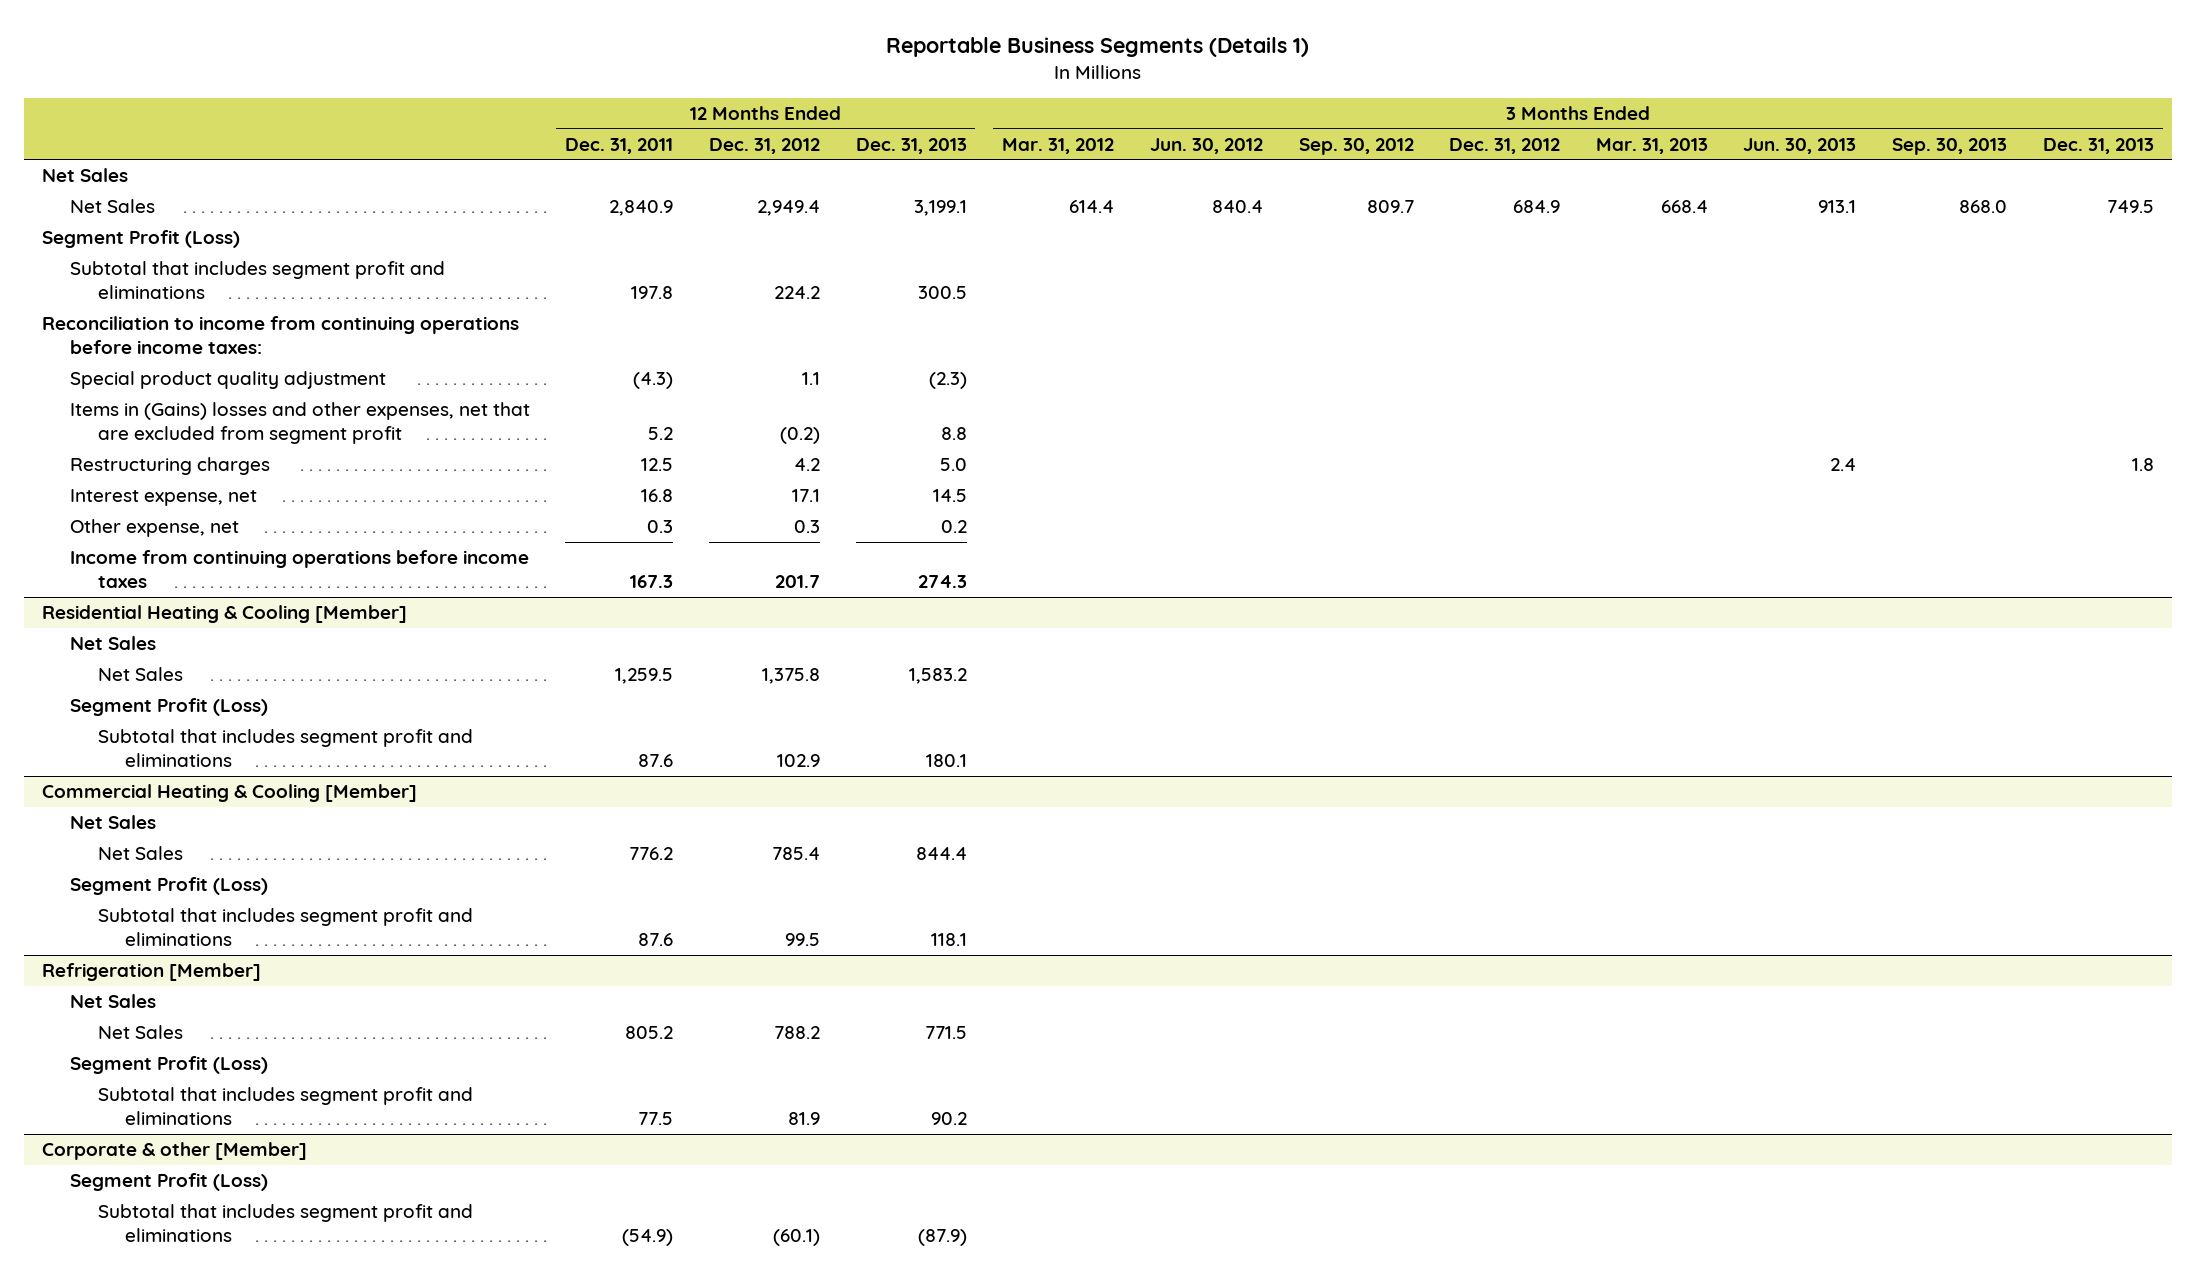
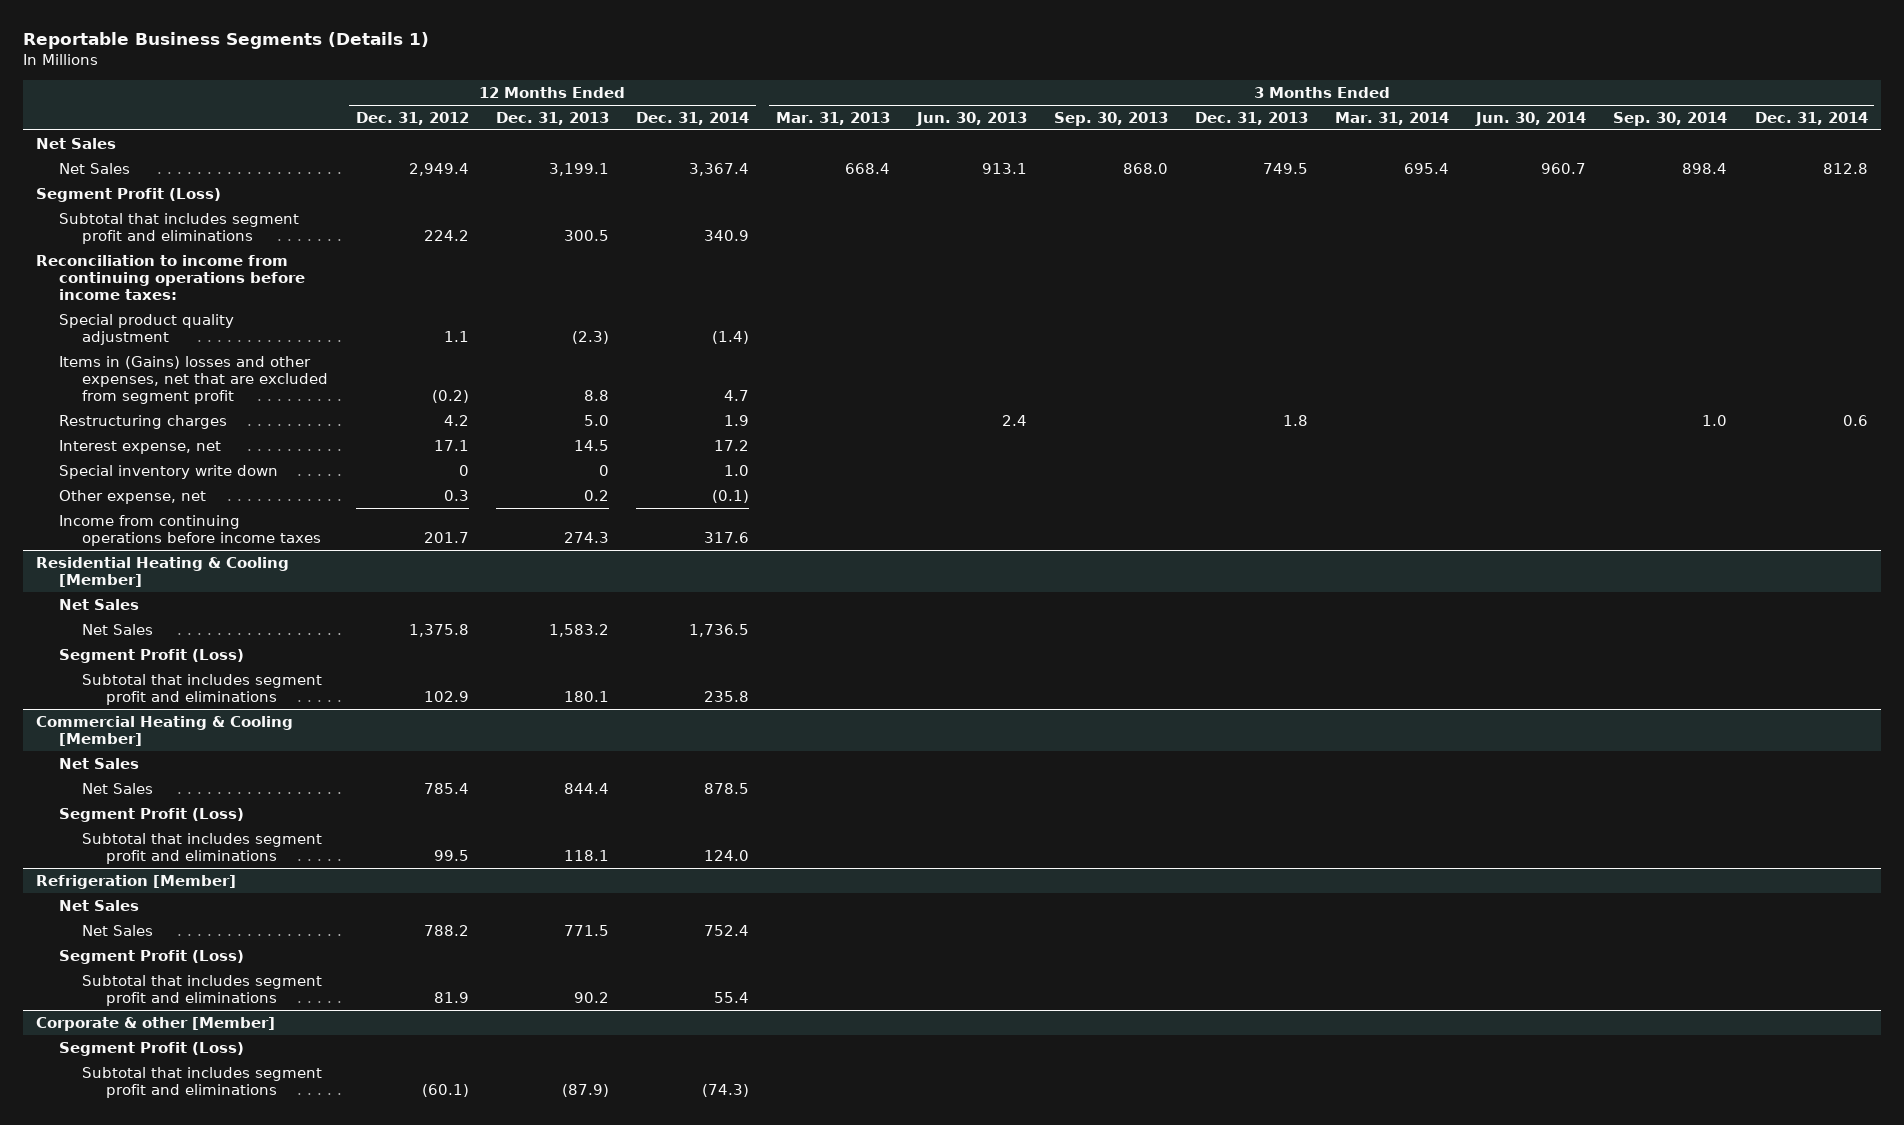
[565,137,674,154] Dec. 31, 2011 -> none
[1002,137,1115,154] Mar. 31, 2012 -> none
[1149,137,1263,154] Jun. 30, 2012 -> none
[1298,137,1414,155] Sep. 30, 2012 -> none
[1449,137,1561,154] Dec. 31, 2012 -> none
none -> [635,111,749,125] Dec. 31, 2014
none -> [1335,111,1450,125] Mar. 31, 2014
none -> [1475,111,1587,126] Jun. 30, 2014
none -> [1613,111,1728,126] Sep. 30, 2014
none -> [1754,111,1868,125] Dec. 31, 2014
none -> [59,464,279,479] Special inventory write down

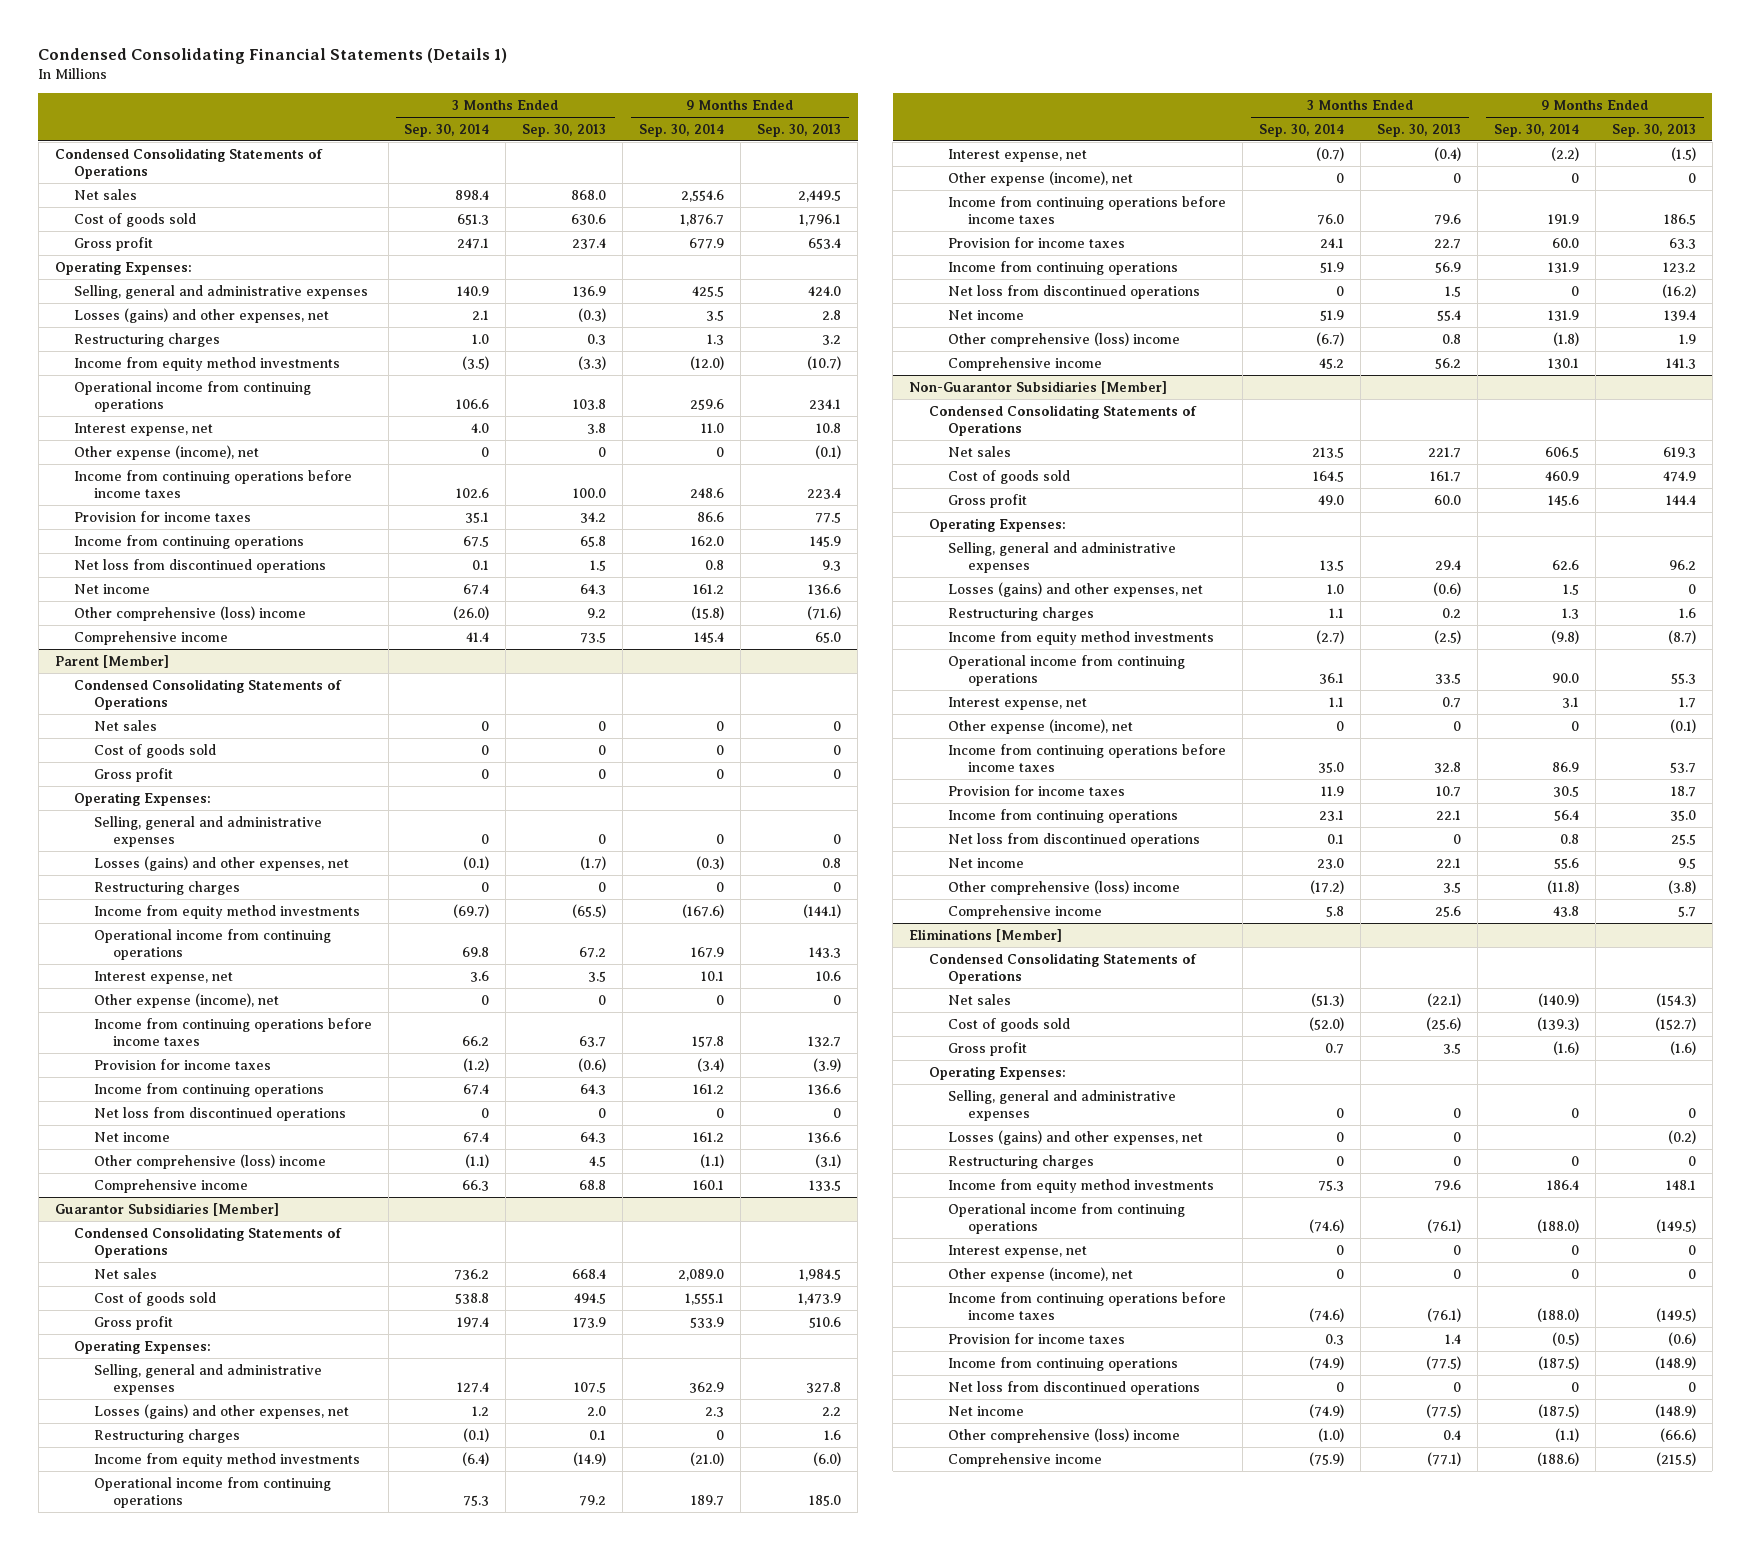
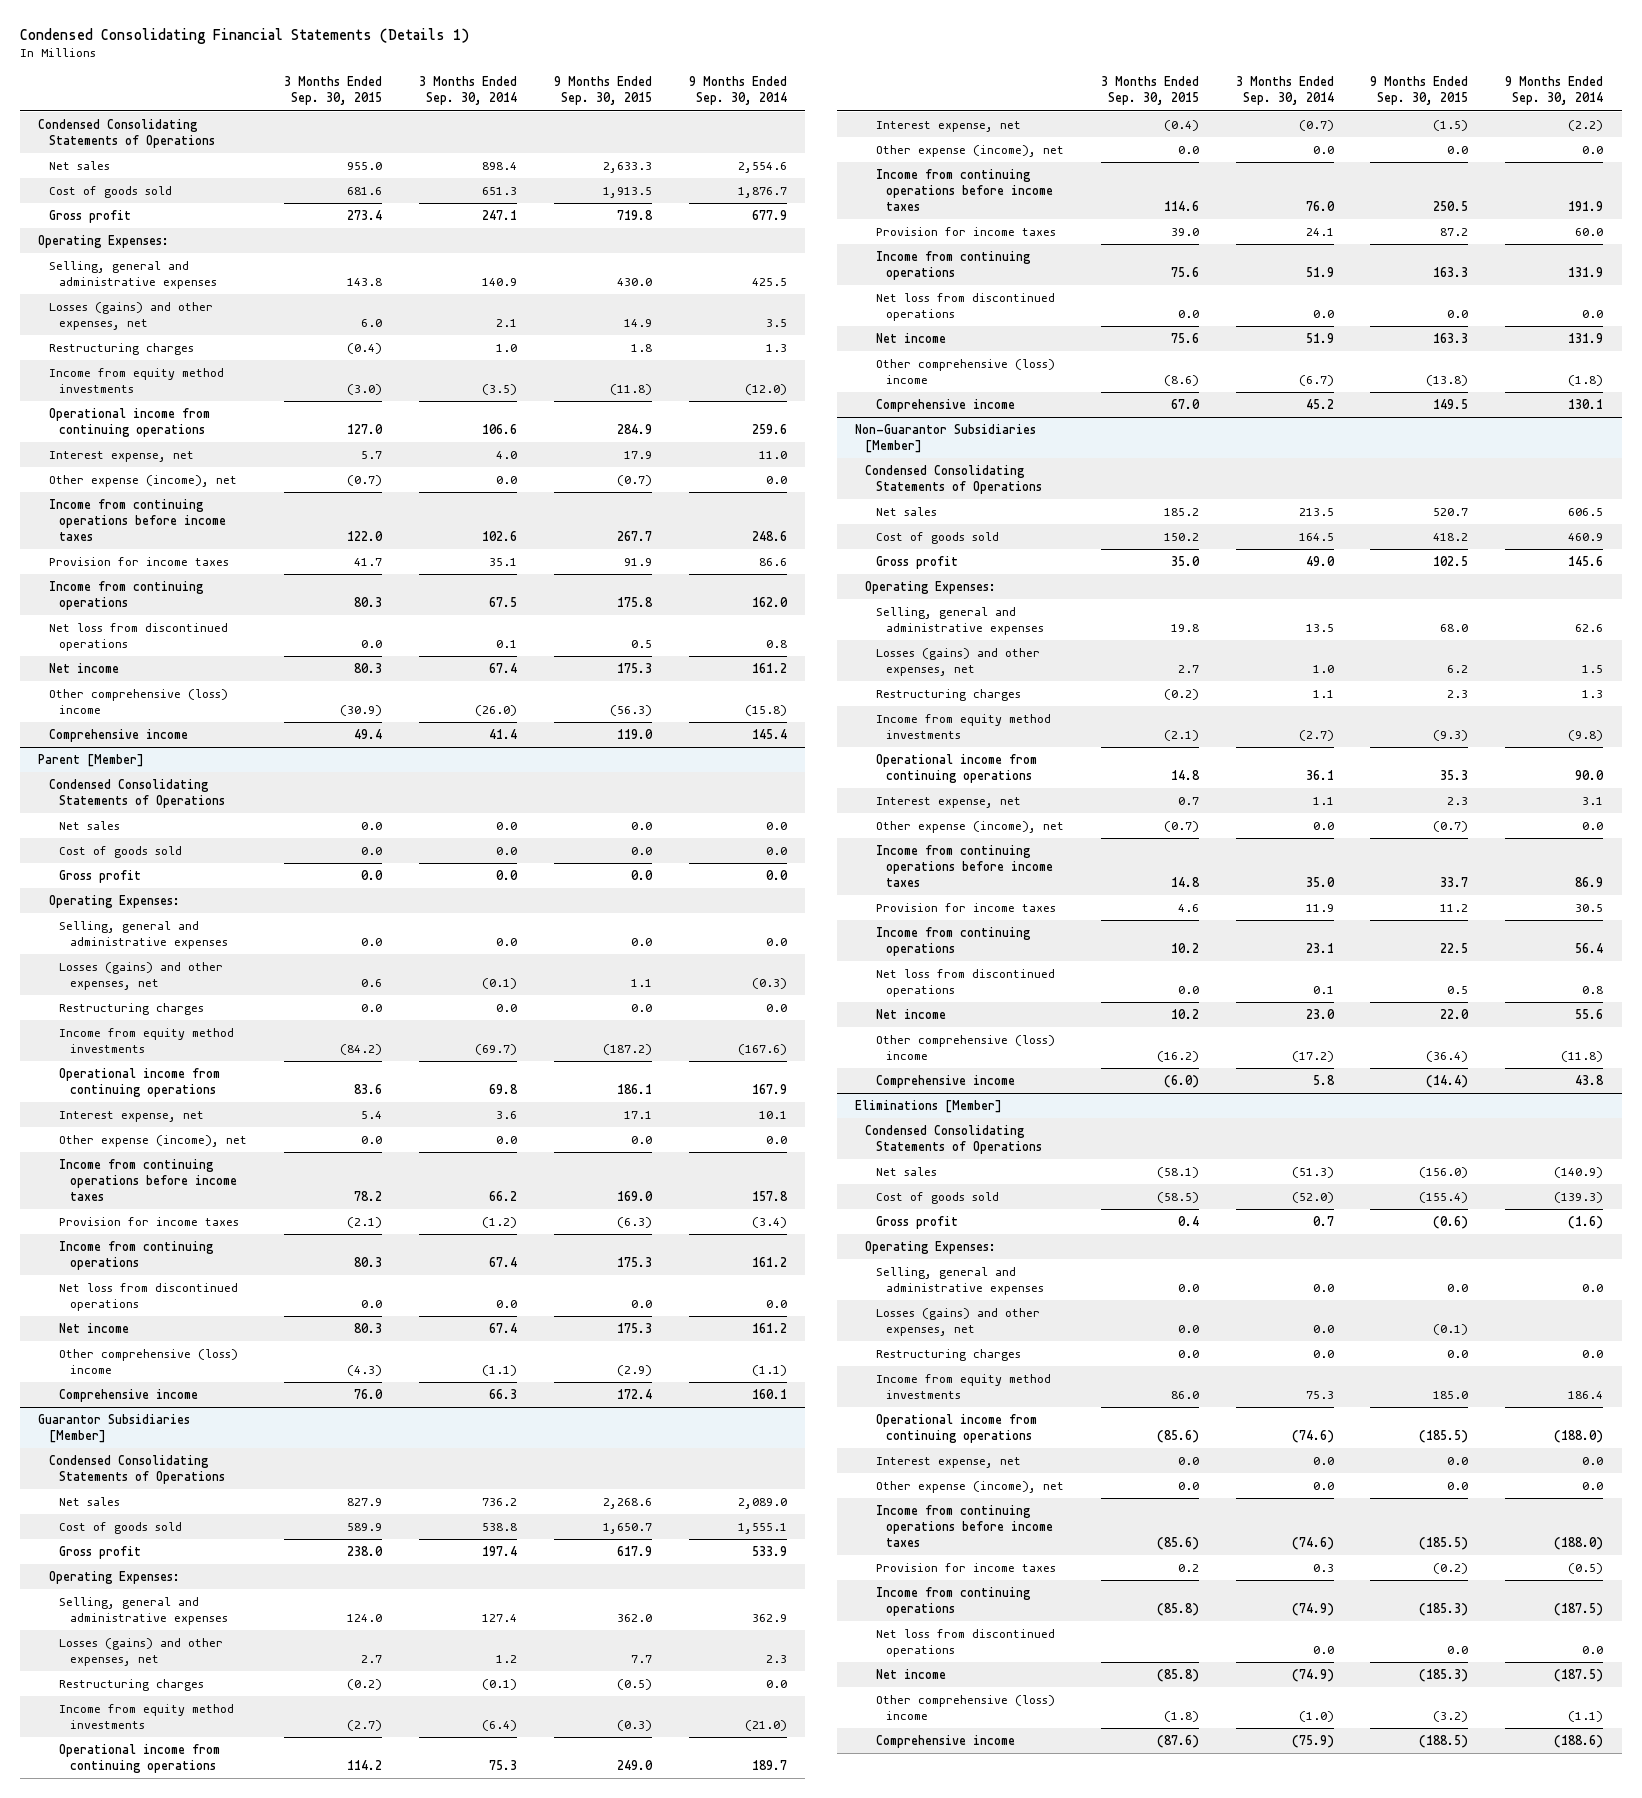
[522,123,607,137] Sep. 30, 2013 -> none
[757,123,842,137] Sep. 30, 2013 -> none
none -> [284,76,383,106] 3 Months Ended Sep. 30, 2015
none -> [553,76,652,106] 9 Months Ended Sep. 30, 2015
[481,446,490,457] 0 -> [495,475,517,484] 0.0
[716,446,725,457] 0 -> [765,475,787,484] 0.0
[481,720,490,731] 0 -> [495,821,517,830] 0.0
[716,720,725,731] 0 -> [765,821,787,830] 0.0
[481,744,490,755] 0 -> [495,846,517,855] 0.0
[716,744,725,755] 0 -> [765,846,787,855] 0.0
[481,768,490,779] 0 -> [495,869,518,880] 0.0
[716,768,725,779] 0 -> [765,869,788,880] 0.0
[481,833,490,844] 0 -> [495,938,517,947] 0.0
[716,833,725,844] 0 -> [765,938,787,947] 0.0
[481,881,490,892] 0 -> [495,1003,517,1012] 0.0
[716,881,725,892] 0 -> [765,1003,787,1012] 0.0
[481,994,490,1005] 0 -> [495,1135,517,1144] 0.0
[716,994,725,1005] 0 -> [765,1135,787,1144] 0.0
[481,1107,490,1118] 0 -> [495,1300,517,1309] 0.0
[716,1107,725,1118] 0 -> [765,1300,787,1309] 0.0
[716,1429,725,1440] 0 -> [765,1679,787,1688] 0.0
[1336,172,1345,183] 0 -> [1312,145,1334,154] 0.0
[1570,172,1579,183] 0 -> [1582,145,1604,154] 0.0
[1336,285,1345,296] 0 -> [1312,310,1334,319] 0.0
[1570,285,1579,296] 0 -> [1582,310,1604,319] 0.0
[1336,720,1345,731] 0 -> [1312,821,1334,830] 0.0
[1570,720,1579,731] 0 -> [1582,821,1604,830] 0.0
[1336,1107,1345,1118] 0 -> [1312,1284,1334,1293] 0.0
[1570,1107,1579,1118] 0 -> [1582,1284,1604,1293] 0.0
[1336,1131,1345,1142] 0 -> [1312,1325,1334,1334] 0.0
[1336,1155,1345,1166] 0 -> [1312,1349,1334,1358] 0.0
[1570,1155,1579,1166] 0 -> [1582,1349,1604,1358] 0.0
[1336,1244,1345,1255] 0 -> [1312,1456,1334,1465] 0.0
[1570,1244,1579,1255] 0 -> [1582,1456,1604,1465] 0.0
[1336,1268,1345,1279] 0 -> [1312,1481,1334,1490] 0.0
[1570,1268,1579,1279] 0 -> [1582,1481,1604,1490] 0.0
[1336,1381,1345,1392] 0 -> [1312,1646,1334,1655] 0.0
[1570,1381,1579,1392] 0 -> [1582,1646,1604,1655] 0.0

